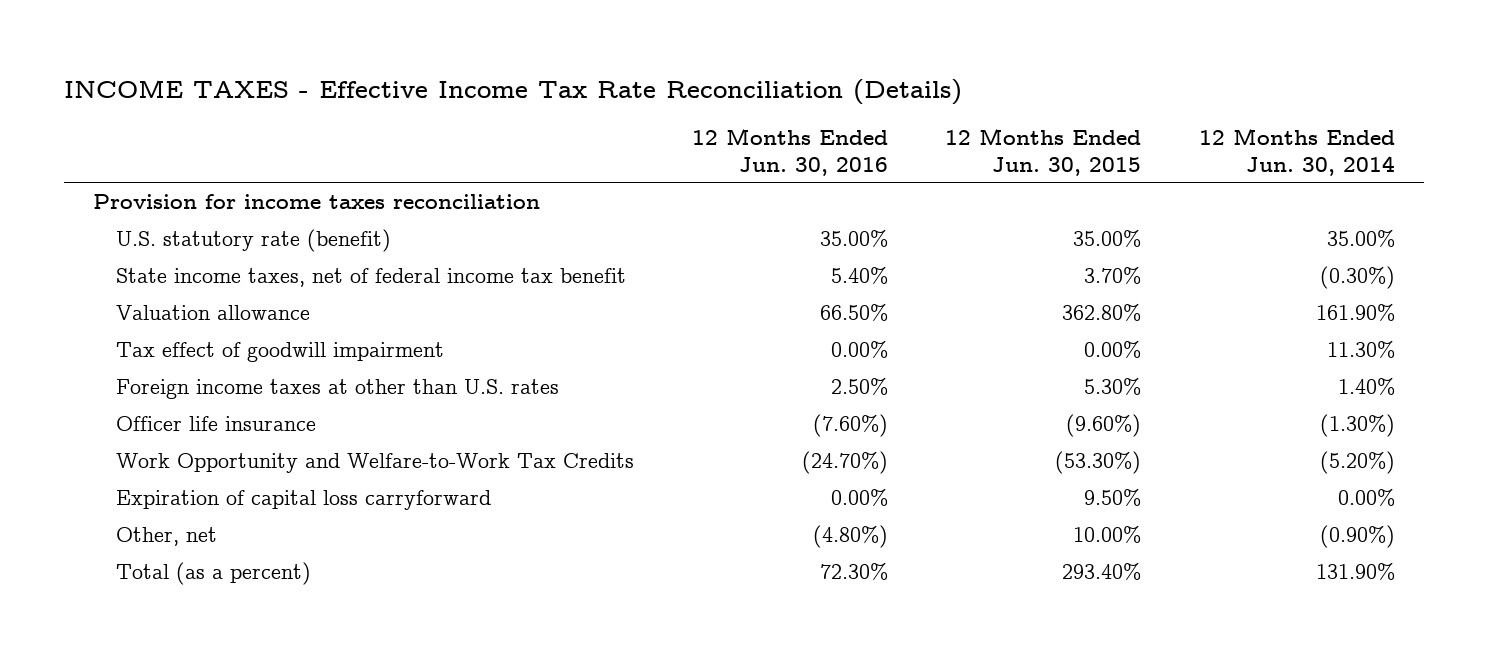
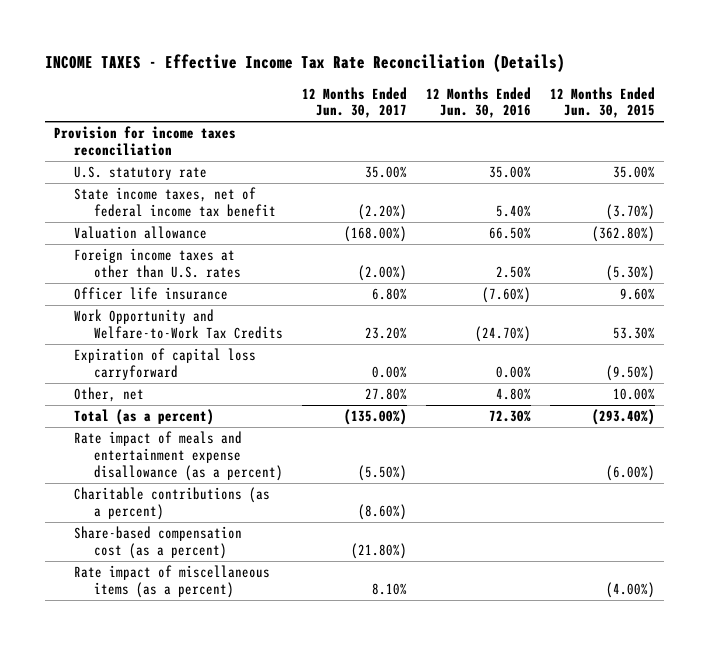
[1198,127,1395,176] 12 Months Ended Jun. 30, 2014 -> none
none -> [302,86,408,119] 12 Months Ended Jun. 30, 2017
[116,341,445,362] Tax effect of goodwill impairment -> none
[116,228,392,252] U.S. statutory rate (benefit) -> [74,166,208,181] U.S. statutory rate
[1084,265,1142,284] 3.70% -> [605,204,655,221] (3.70%)
[1062,302,1142,321] 362.80% -> [591,226,655,243] (362.80%)
[1084,376,1142,395] 5.30% -> [605,265,655,282] (5.30%)
[1066,413,1142,437] (9.60%) -> [619,288,655,301] 9.60%
[1055,450,1142,474] (53.30%) -> [612,327,655,340] 53.30%
[1084,487,1142,506] 9.50% -> [605,365,655,382] (9.50%)
[812,524,888,548] (4.80%) -> [495,388,531,401] 4.80%
[1062,561,1142,580] 293.40% -> [591,409,655,426] (293.40%)
none -> [74,431,284,481] Rate impact of meals and entertainment expense disallowance (as a percent)
none -> [74,487,271,521] Charitable contributions (as a percent)
none -> [74,526,243,560] Share-based compensation cost (as a percent)
none -> [74,565,271,599] Rate impact of miscellaneous items (as a percent)

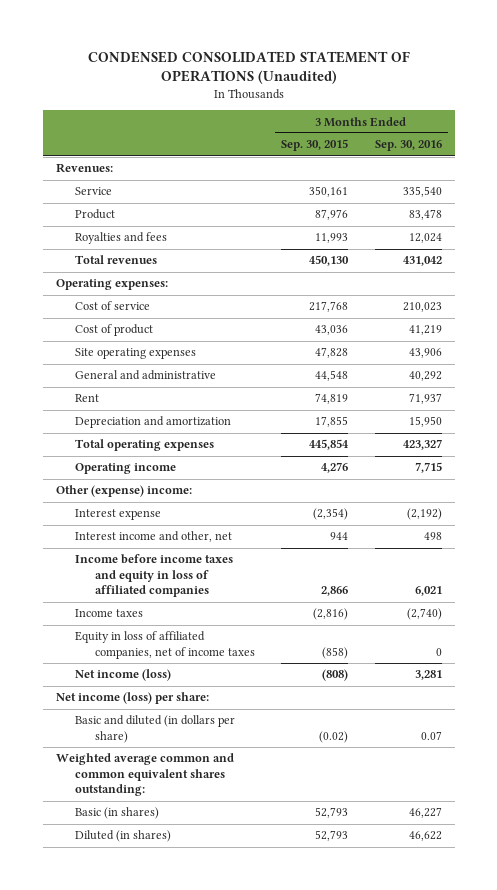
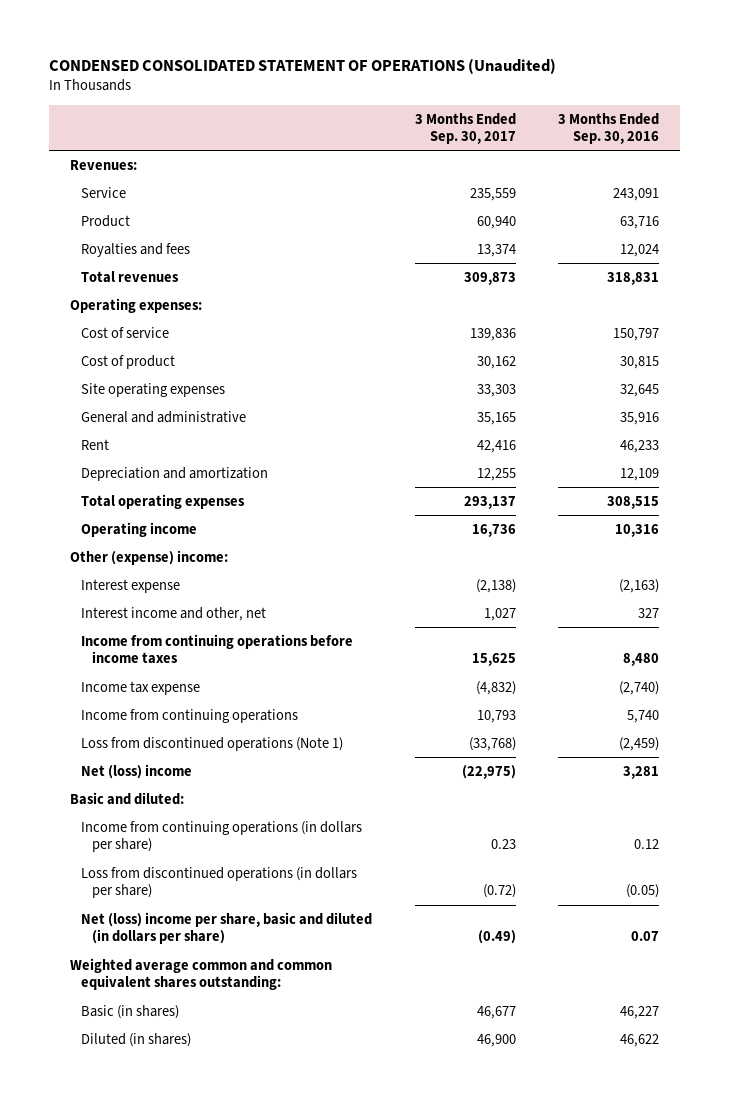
[281,139,349,152] Sep. 30, 2015 -> none
none -> [414,112,516,145] 3 Months Ended Sep. 30, 2017
[402,186,442,198] 335,540 -> [613,187,660,201] 243,091
[408,209,442,221] 83,478 -> [620,215,660,229] 63,716
[402,256,442,267] 431,042 -> [607,271,660,285] 318,831
[402,302,442,313] 210,023 -> [613,327,660,341] 150,797
[408,325,442,336] 41,219 -> [620,355,660,369] 30,815
[408,348,442,359] 43,906 -> [620,383,660,397] 32,645
[408,371,442,382] 40,292 -> [620,411,660,425] 35,916
[408,393,442,405] 71,937 -> [620,439,660,453] 46,233
[408,416,442,428] 15,950 -> [620,467,660,481] 12,109
[402,439,442,451] 423,327 -> [607,495,660,509] 308,515
[414,462,442,474] 7,715 -> [615,523,660,537] 10,316
[75,554,234,598] Income before income taxes and equity in loss of affiliated companies -> none
[75,631,255,659] Equity in loss of affiliated companies, net of income taxes -> none
[55,692,209,705] Net income (loss) per share: -> none
[406,508,442,521] (2,192) -> [619,578,660,593] (2,163)
[423,532,442,541] 498 -> [638,607,660,618] 327
none -> [81,633,354,665] Income from continuing operations before income taxes
[75,609,144,618] Income taxes -> [81,680,201,695] Income tax expense
none -> [81,708,299,723] Income from continuing operations
none -> [81,736,344,751] Loss from discontinued operations (Note 1)
[75,669,172,682] Net income (loss) -> [81,763,193,779] Net (loss) income
none -> [70,791,185,805] Basic and diluted:
none -> [81,820,363,853] Income from continuing operations (in dollars per share)
none -> [81,866,358,899] Loss from discontinued operations (in dollars per share)
[75,715,236,743] Basic and diluted (in dollars per share) -> [81,911,373,945] Net (loss) income per share, basic and diluted (in dollars per share)

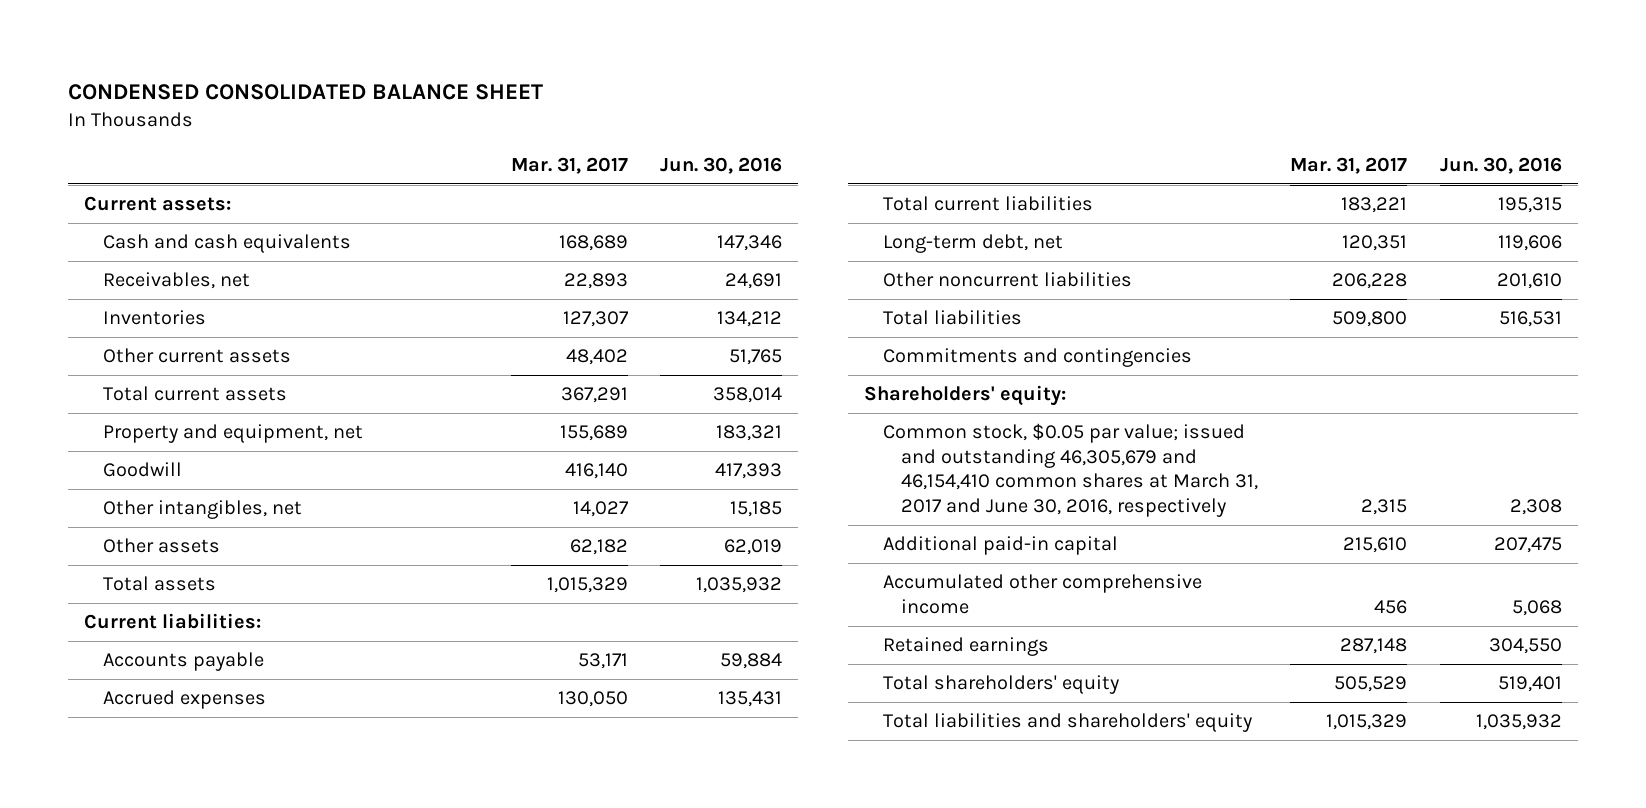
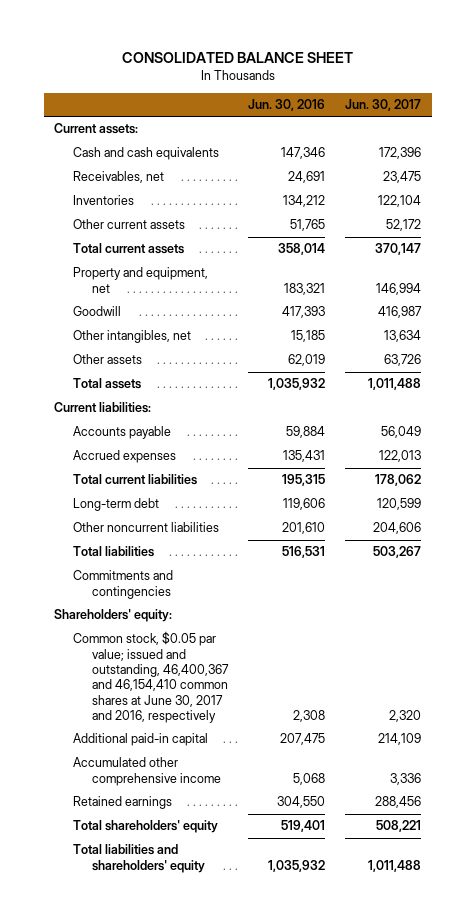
[68,84,544,101] CONDENSED CONSOLIDATED BALANCE SHEET -> [121,52,353,64] CONSOLIDATED BALANCE SHEET
[511,156,629,174] Mar. 31, 2017 -> none
none -> [345,99,422,112] Jun. 30, 2017
[882,234,1063,254] Long-term debt, net -> [72,498,159,512] Long-term debt
[882,423,1259,517] Common stock, $0.05 par value; issued and outstanding 46,305,679 and 46,154,410 common shares at March 31, 2017 and June 30, 2016, respectively -> [72,631,229,724] Common stock, $0.05 par value; issued and outstanding, 46,400,367 and 46,154,410 common shares at June 30, 2017 and 2016, respectively

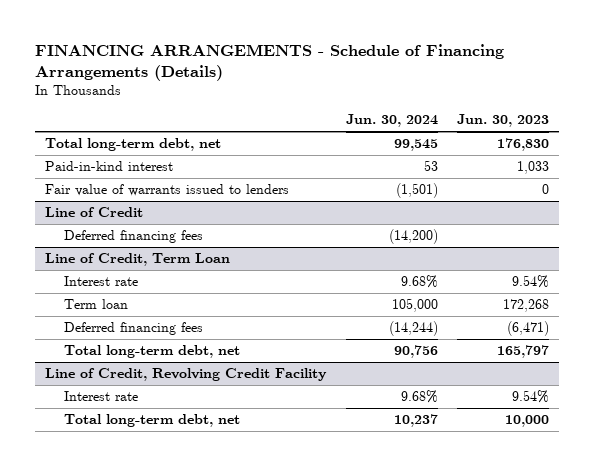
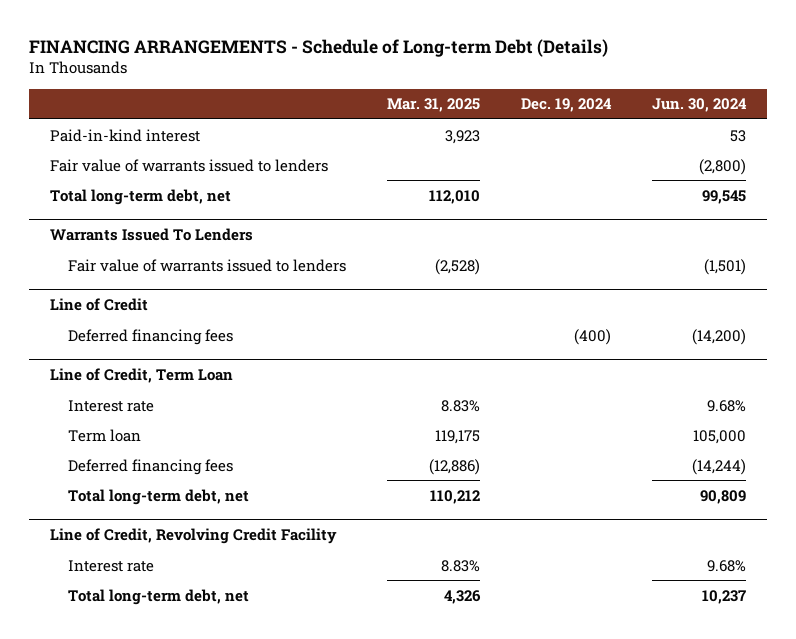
[35,44,505,81] FINANCING ARRANGEMENTS - Schedule of Financing Arrangements (Details) -> [29,38,609,57] FINANCING ARRANGEMENTS - Schedule of Long-term Debt (Details)
[457,114,550,128] Jun. 30, 2023 -> none
none -> [387,98,481,113] Mar. 31, 2025
none -> [521,98,613,113] Dec. 19, 2024
none -> [49,158,328,172] Fair value of warrants issued to lenders
[45,138,222,152] Total long-term debt, net -> [49,188,231,205] Total long-term debt, net
none -> [49,227,253,241] Warrants Issued To Lenders
[393,345,438,359] 90,756 -> [700,489,747,504] 90,809

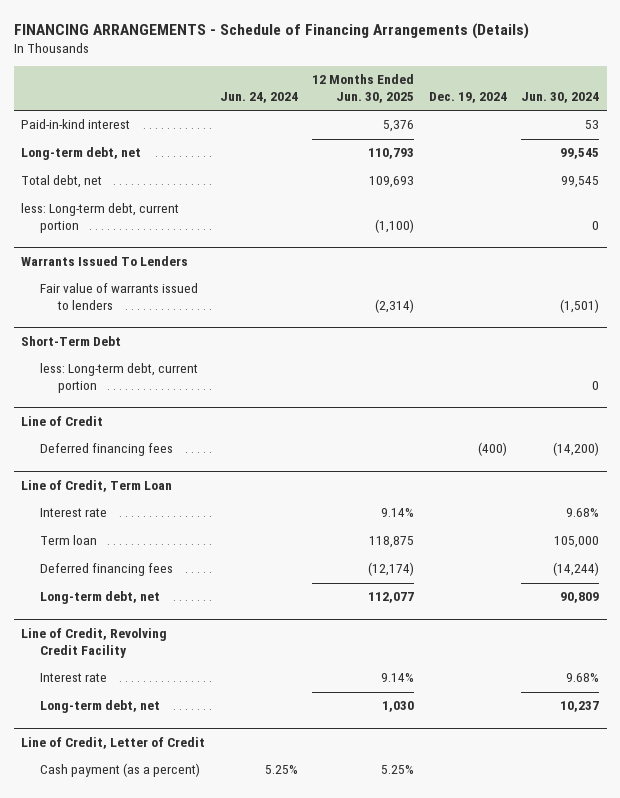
[29,38,609,57] FINANCING ARRANGEMENTS - Schedule of Long-term Debt (Details) -> [13,22,529,39] FINANCING ARRANGEMENTS - Schedule of Financing Arrangements (Details)
[387,98,481,113] Mar. 31, 2025 -> none
none -> [219,92,298,104] Jun. 24, 2024
none -> [312,74,415,104] 12 Months Ended Jun. 30, 2025
[49,158,328,172] Fair value of warrants issued to lenders -> none
[49,188,231,205] Total long-term debt, net -> [21,147,142,161] Long-term debt, net
none -> [21,175,103,189] Total debt, net
none -> [21,203,180,234] less: Long-term debt, current portion
none -> [21,335,122,346] Short-Term Debt
none -> [39,363,198,394] less: Long-term debt, current portion
[67,488,249,505] Total long-term debt, net -> [39,591,160,605] Long-term debt, net
[67,588,249,605] Total long-term debt, net -> [39,700,160,714] Long-term debt, net
none -> [21,736,206,749] Line of Credit, Letter of Credit
none -> [39,763,200,778] Cash payment (as a percent)

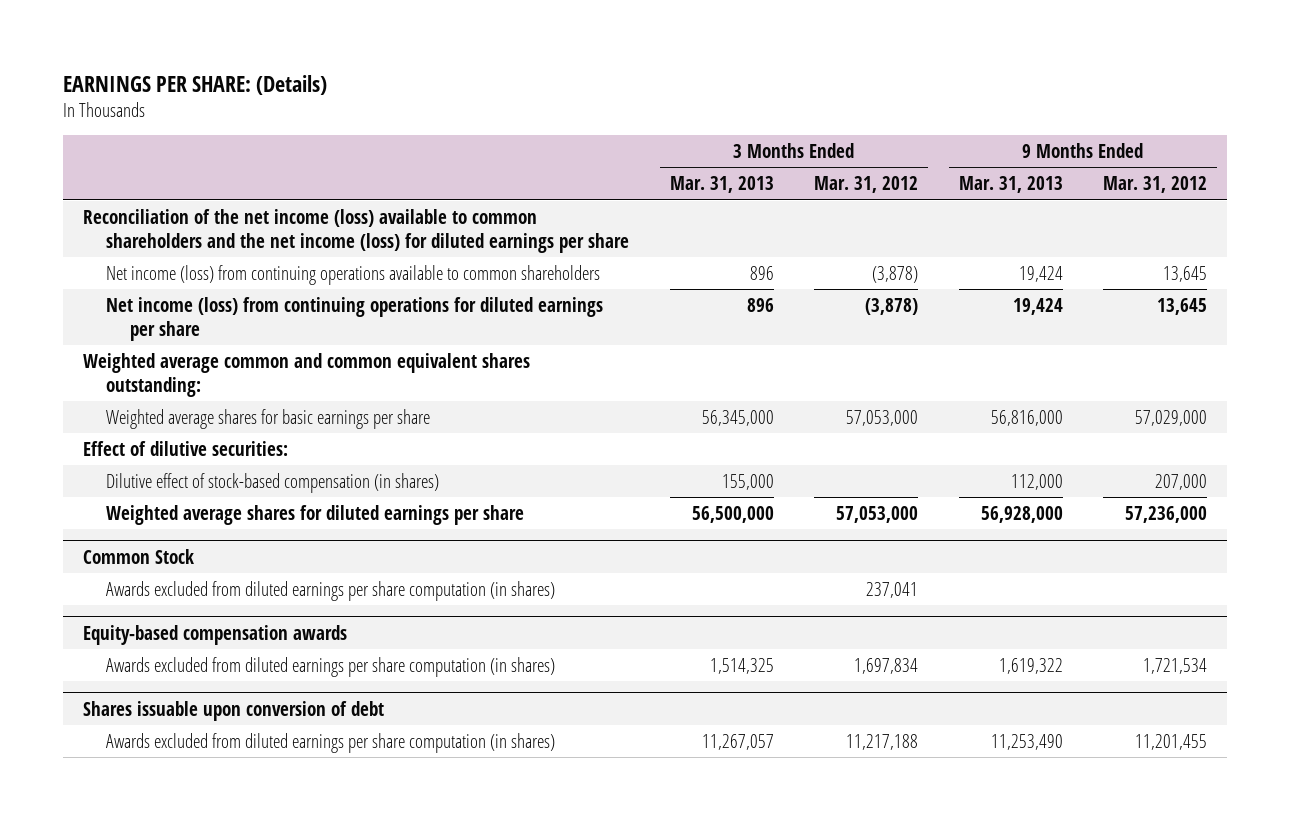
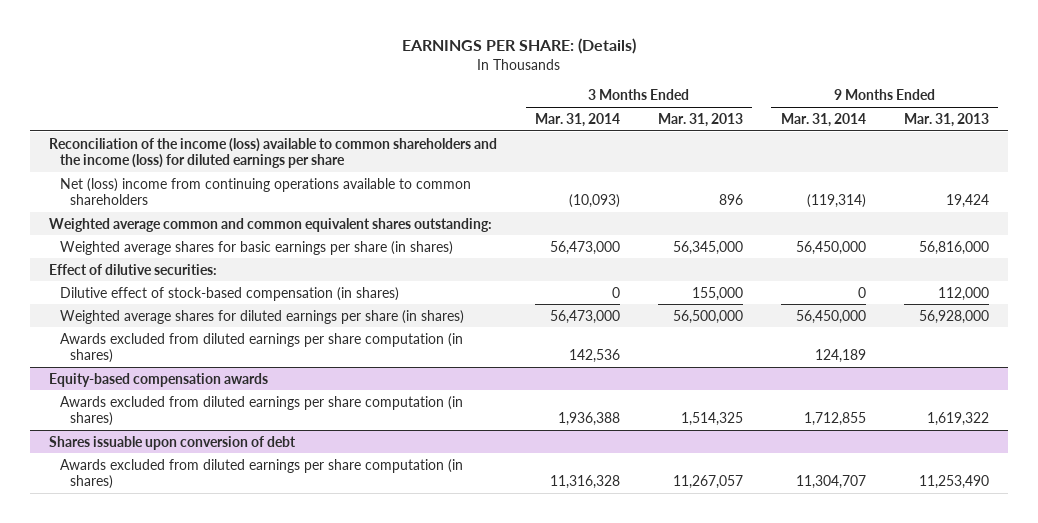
[814,176,919,194] Mar. 31, 2012 -> none
[1103,176,1208,194] Mar. 31, 2012 -> none
none -> [535,112,621,127] Mar. 31, 2014
none -> [780,112,866,127] Mar. 31, 2014
[106,296,604,341] Net income (loss) from continuing operations for diluted earnings per share -> none
[83,208,630,253] Reconciliation of the net income (loss) available to common shareholders and the net income (loss) for diluted earnings per share -> [49,137,498,169] Reconciliation of the income (loss) available to common shareholders and the income (loss) for diluted earnings per share
[106,264,601,285] Net income (loss) from continuing operations available to common shareholders -> [59,177,471,206] Net (loss) income from continuing operations available to common shareholders
[106,408,431,429] Weighted average shares for basic earnings per share -> [59,240,453,255] Weighted average shares for basic earnings per share (in shares)
[83,548,195,564] Common Stock -> none
[106,504,525,525] Weighted average shares for diluted earnings per share -> [59,309,464,324] Weighted average shares for diluted earnings per share (in shares)

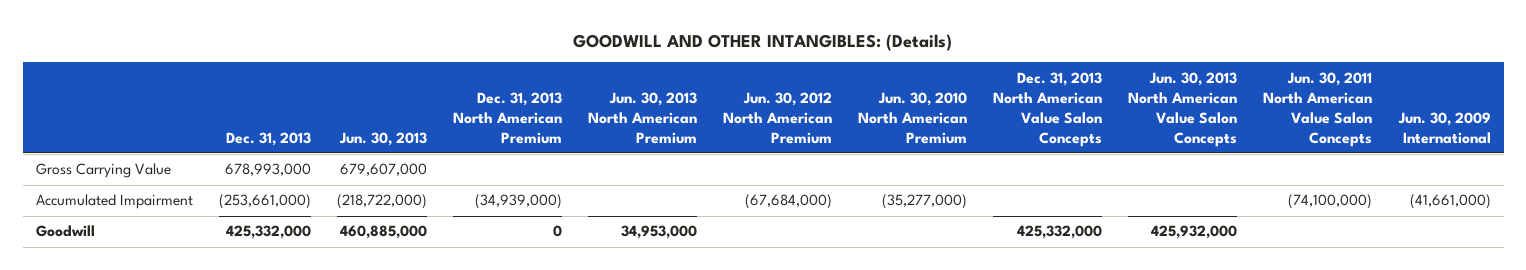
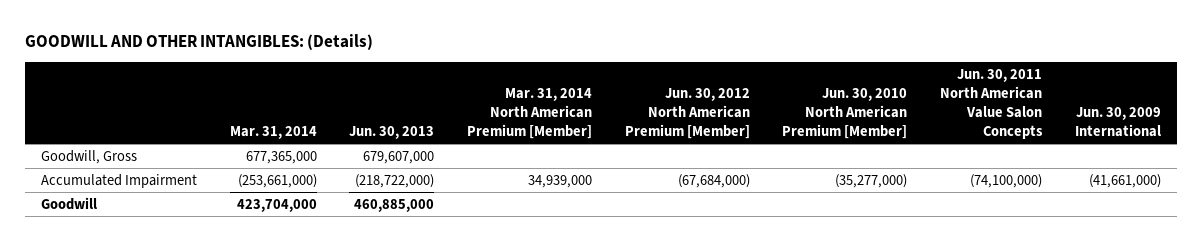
[225,131,311,146] Dec. 31, 2013 -> none
[453,91,563,144] Dec. 31, 2013 North American Premium -> none
[588,91,698,144] Jun. 30, 2013 North American Premium -> none
[723,91,833,144] Jun. 30, 2012 North American Premium -> none
[858,91,968,144] Jun. 30, 2010 North American Premium -> none
[993,71,1103,147] Dec. 31, 2013 North American Value Salon Concepts -> none
[1128,71,1238,147] Jun. 30, 2013 North American Value Salon Concepts -> none
none -> [229,125,317,139] Mar. 31, 2014
none -> [467,87,593,139] Mar. 31, 2014 North American Premium [Member]
none -> [624,87,750,139] Jun. 30, 2012 North American Premium [Member]
none -> [782,87,908,139] Jun. 30, 2010 North American Premium [Member]
[35,163,171,179] Gross Carrying Value -> [41,150,138,165] Goodwill, Gross

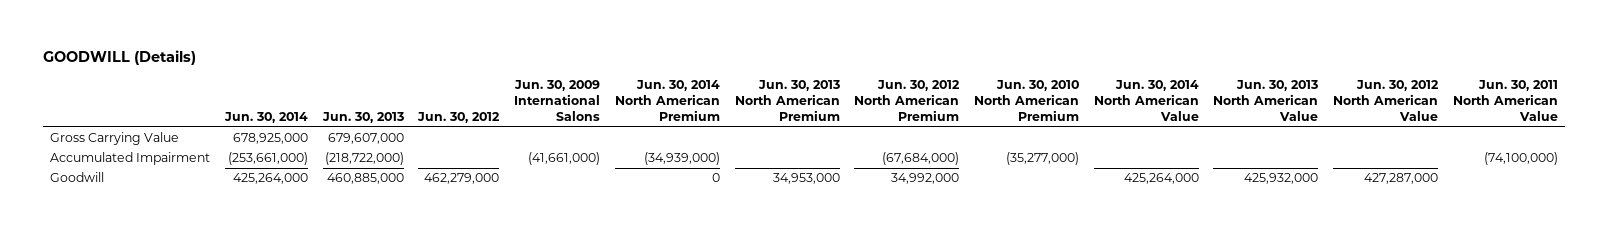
[24,34,373,51] GOODWILL AND OTHER INTANGIBLES: (Details) -> [42,50,196,66] GOODWILL (Details)
[229,125,317,139] Mar. 31, 2014 -> none
[467,87,593,139] Mar. 31, 2014 North American Premium [Member] -> none
[624,87,750,139] Jun. 30, 2012 North American Premium [Member] -> none
[782,87,908,139] Jun. 30, 2010 North American Premium [Member] -> none
[939,69,1043,139] Jun. 30, 2011 North American Value Salon Concepts -> none
[1074,106,1161,137] Jun. 30, 2009 International -> none
none -> [224,112,309,124] Jun. 30, 2014
none -> [417,112,501,124] Jun. 30, 2012
none -> [514,79,601,122] Jun. 30, 2009 International Salons
none -> [614,79,720,122] Jun. 30, 2014 North American Premium
none -> [734,79,840,122] Jun. 30, 2013 North American Premium
none -> [854,79,961,122] Jun. 30, 2012 North American Premium
none -> [973,79,1079,122] Jun. 30, 2010 North American Premium
none -> [1093,79,1199,122] Jun. 30, 2014 North American Value
none -> [1213,79,1319,122] Jun. 30, 2013 North American Value
none -> [1333,79,1440,122] Jun. 30, 2012 North American Value
none -> [1452,79,1558,122] Jun. 30, 2011 North American Value
[41,150,138,165] Goodwill, Gross -> [50,132,180,146] Gross Carrying Value

